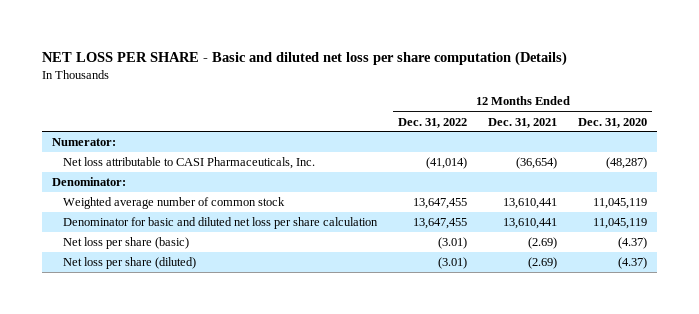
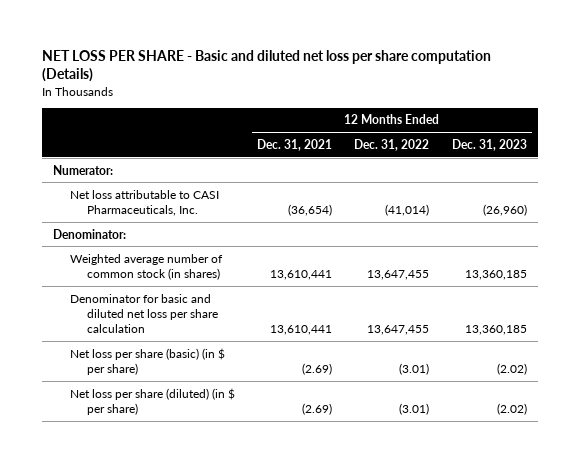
[578,117,648,128] Dec. 31, 2020 -> none
none -> [451,138,527,151] Dec. 31, 2023
[63,197,286,210] Weighted average number of common stock -> [70,253,224,280] Weighted average number of common stock (in shares)
[63,237,190,250] Net loss per share (basic) -> [70,347,226,375] Net loss per share (basic) (in $ per share)
[63,257,197,270] Net loss per share (diluted) -> [70,387,236,415] Net loss per share (diluted) (in $ per share)

